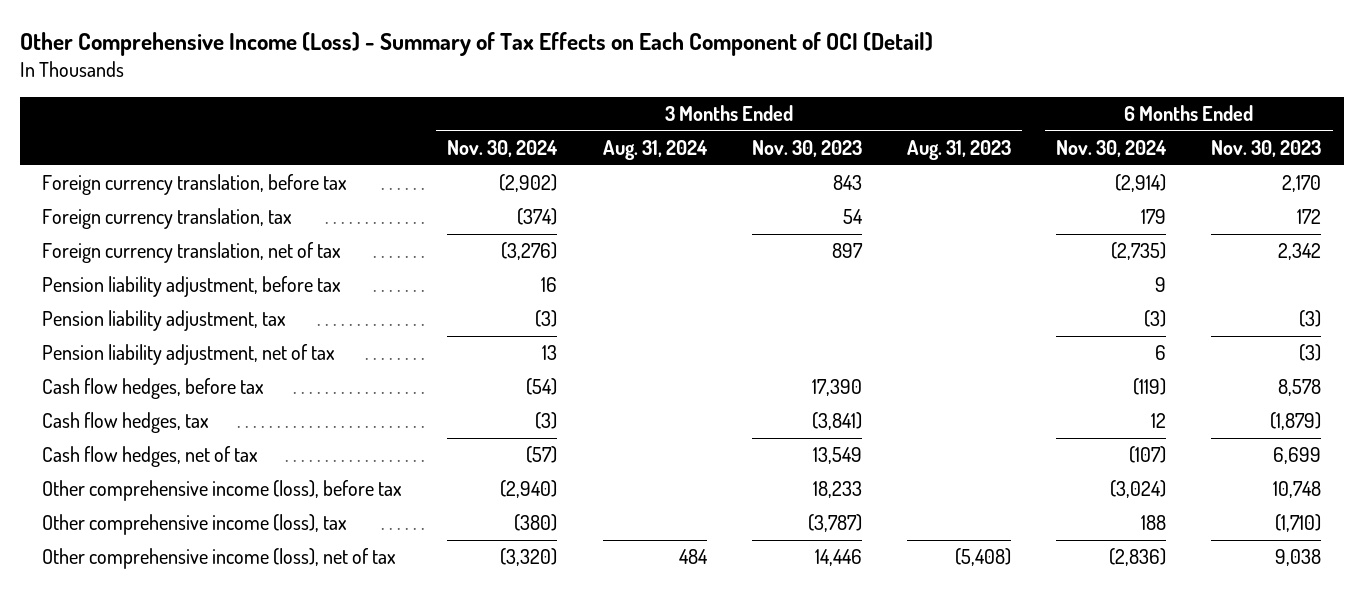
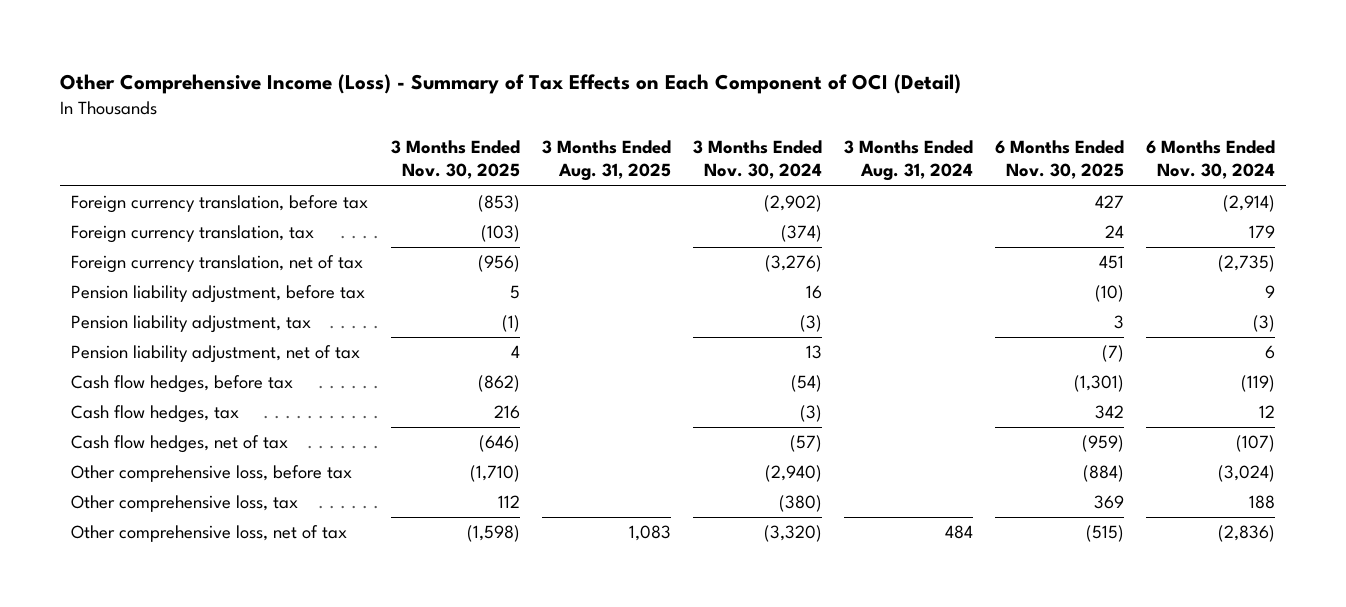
[751,140,862,158] Nov. 30, 2023 -> none
[906,140,1011,161] Aug. 31, 2023 -> none
[1211,140,1322,158] Nov. 30, 2023 -> none
none -> [390,140,520,180] 3 Months Ended Nov. 30, 2025
none -> [541,140,671,182] 3 Months Ended Aug. 31, 2025
none -> [994,140,1124,180] 6 Months Ended Nov. 30, 2025
[42,480,403,502] Other comprehensive income (loss), before tax -> [71,465,353,483] Other comprehensive loss, before tax
[42,514,348,536] Other comprehensive income (loss), tax -> [71,495,299,513] Other comprehensive loss, tax
[42,548,397,570] Other comprehensive income (loss), net of tax -> [71,525,348,543] Other comprehensive loss, net of tax

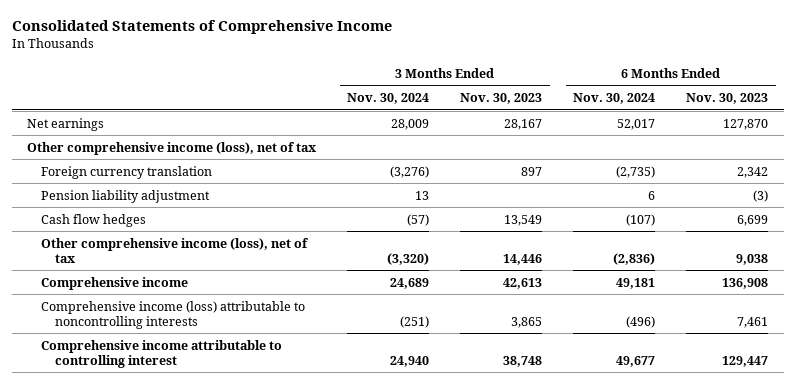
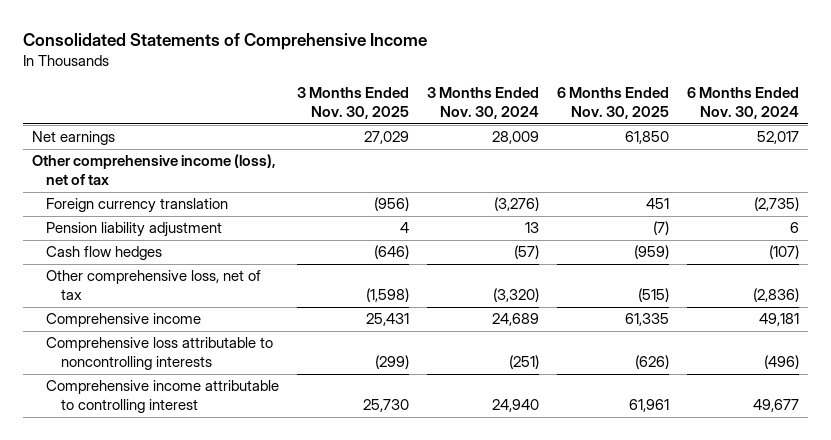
[460,92,543,104] Nov. 30, 2023 -> none
[686,92,769,104] Nov. 30, 2023 -> none
none -> [297,87,410,120] 3 Months Ended Nov. 30, 2025
none -> [557,87,670,120] 6 Months Ended Nov. 30, 2025
[41,237,310,263] Other comprehensive income (loss), net of tax -> [46,270,262,301] Other comprehensive loss, net of tax
[41,300,306,329] Comprehensive income (loss) attributable to noncontrolling interests -> [46,337,274,371] Comprehensive loss attributable to noncontrolling interests

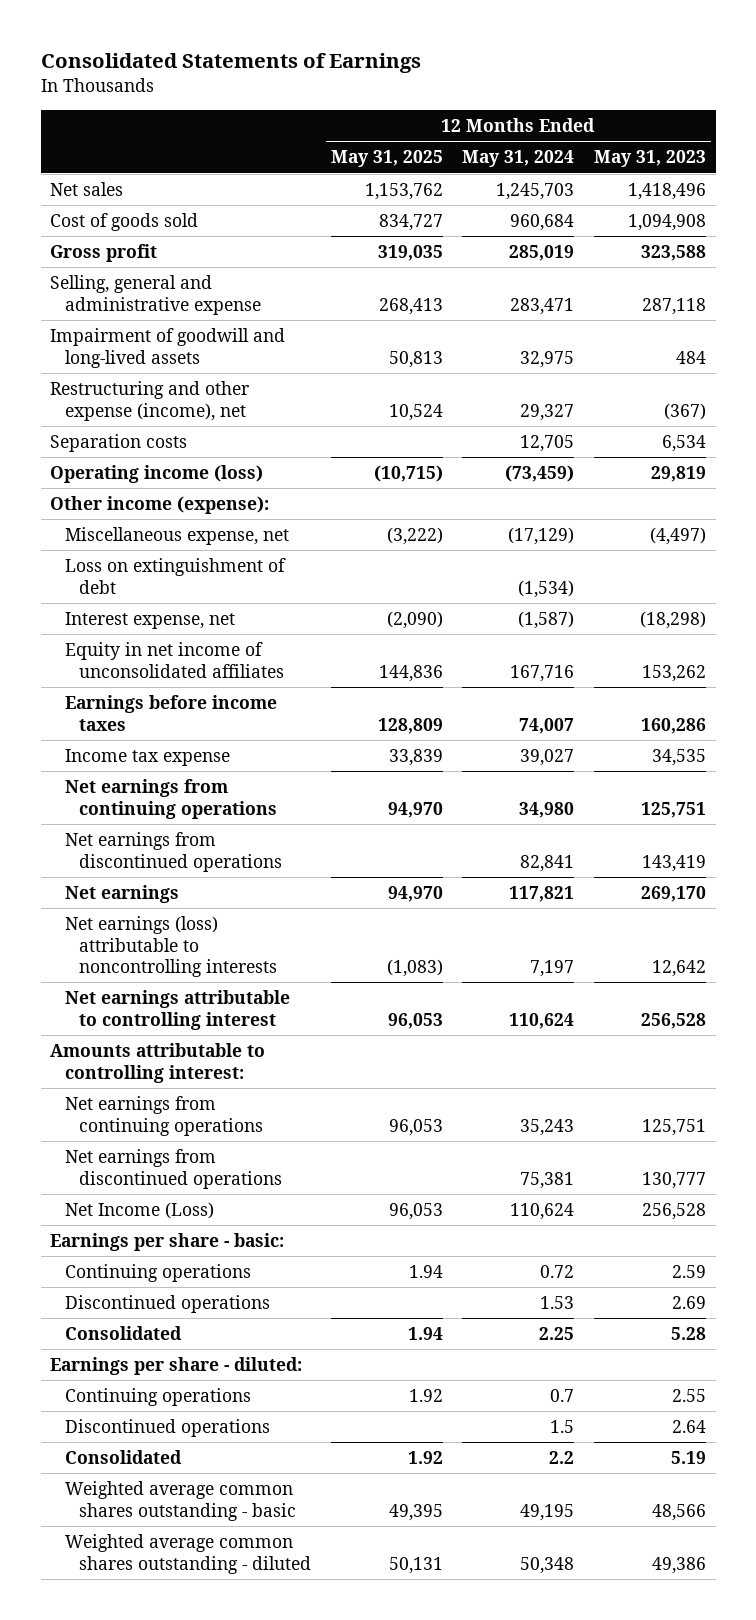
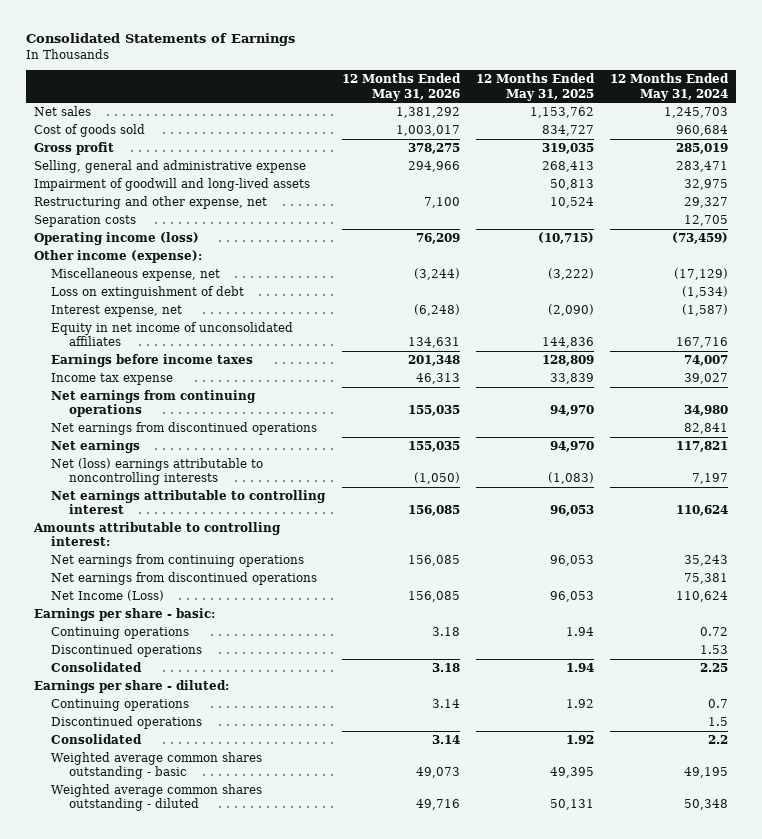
[593,150,706,168] May 31, 2023 -> none
none -> [341,73,461,101] 12 Months Ended May 31, 2026
[50,381,250,421] Restructuring and other expense (income), net -> [33,195,267,209] Restructuring and other expense, net
[64,916,278,978] Net earnings (loss) attributable to noncontrolling interests -> [51,457,264,486] Net (loss) earnings attributable to noncontrolling interests

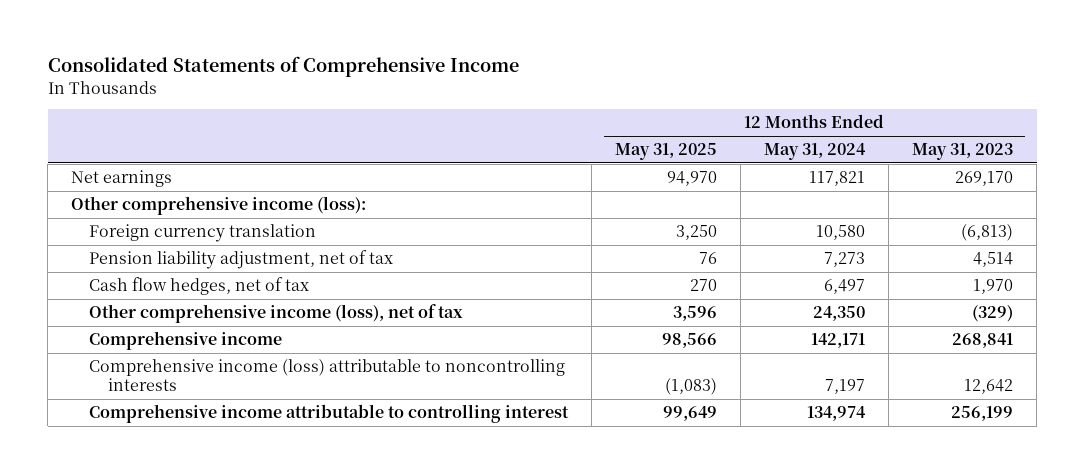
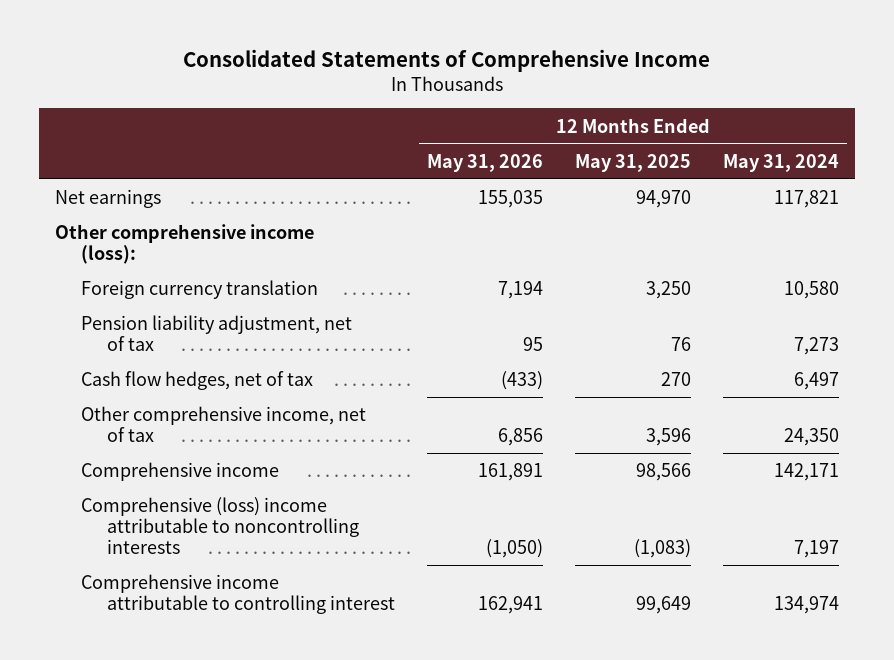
[912,143,1014,161] May 31, 2023 -> none
none -> [426,153,543,172] May 31, 2026
[89,304,464,324] Other comprehensive income (loss), net of tax -> [80,406,366,443] Other comprehensive income, net of tax
[89,359,566,392] Comprehensive income (loss) attributable to noncontrolling interests -> [80,497,359,555] Comprehensive (loss) income attributable to noncontrolling interests

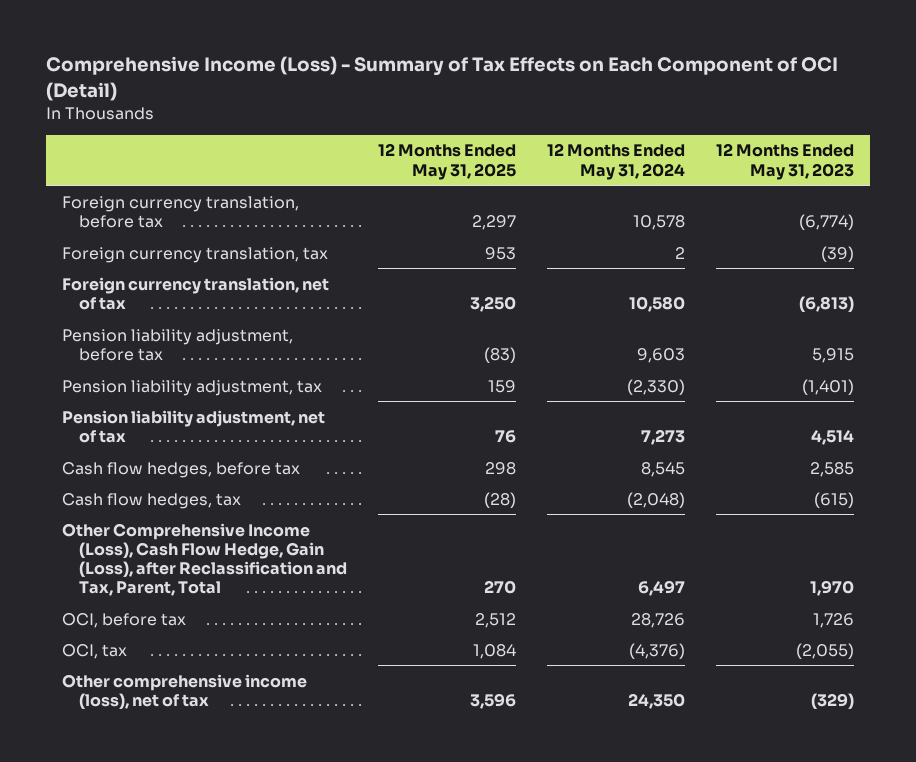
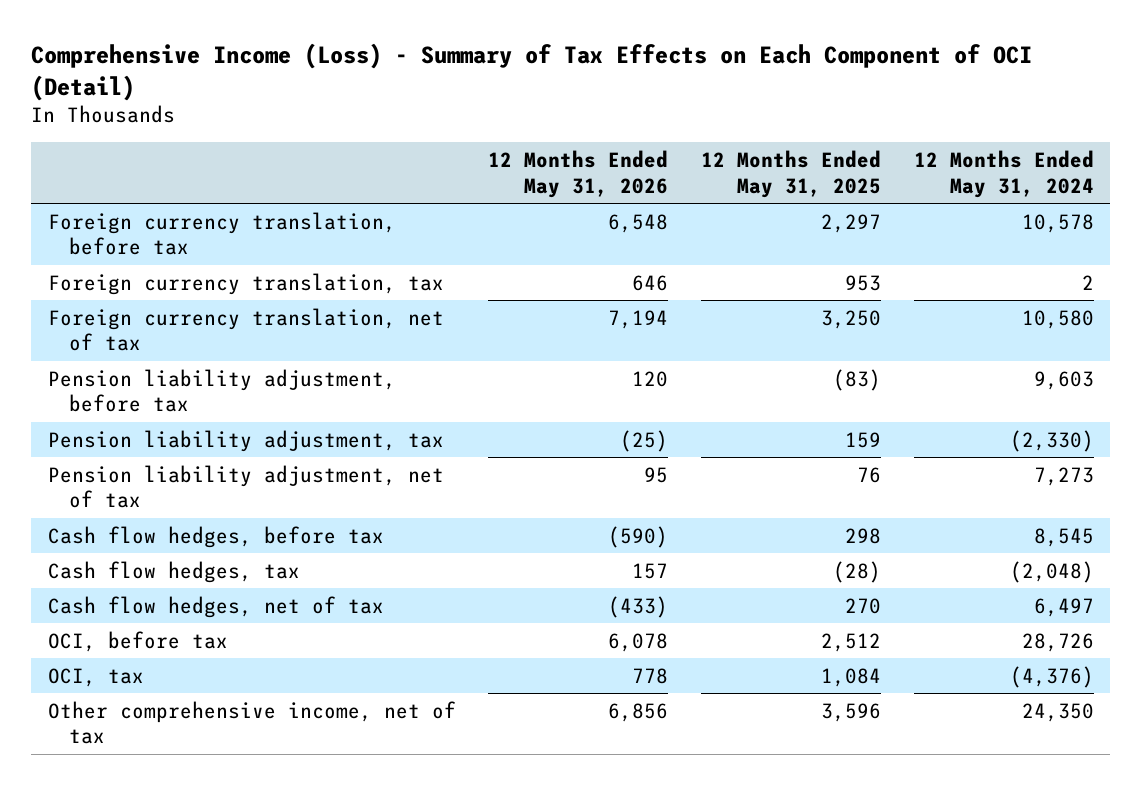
[716,143,855,180] 12 Months Ended May 31, 2023 -> none
none -> [488,150,669,198] 12 Months Ended May 31, 2026
[61,522,347,597] Other Comprehensive Income (Loss), Cash Flow Hedge, Gain (Loss), after Reclassification and Tax, Parent, Total -> [47,595,384,618] Cash flow hedges, net of tax
[61,673,307,709] Other comprehensive income (loss), net of tax -> [47,700,456,745] Other comprehensive income, net of tax

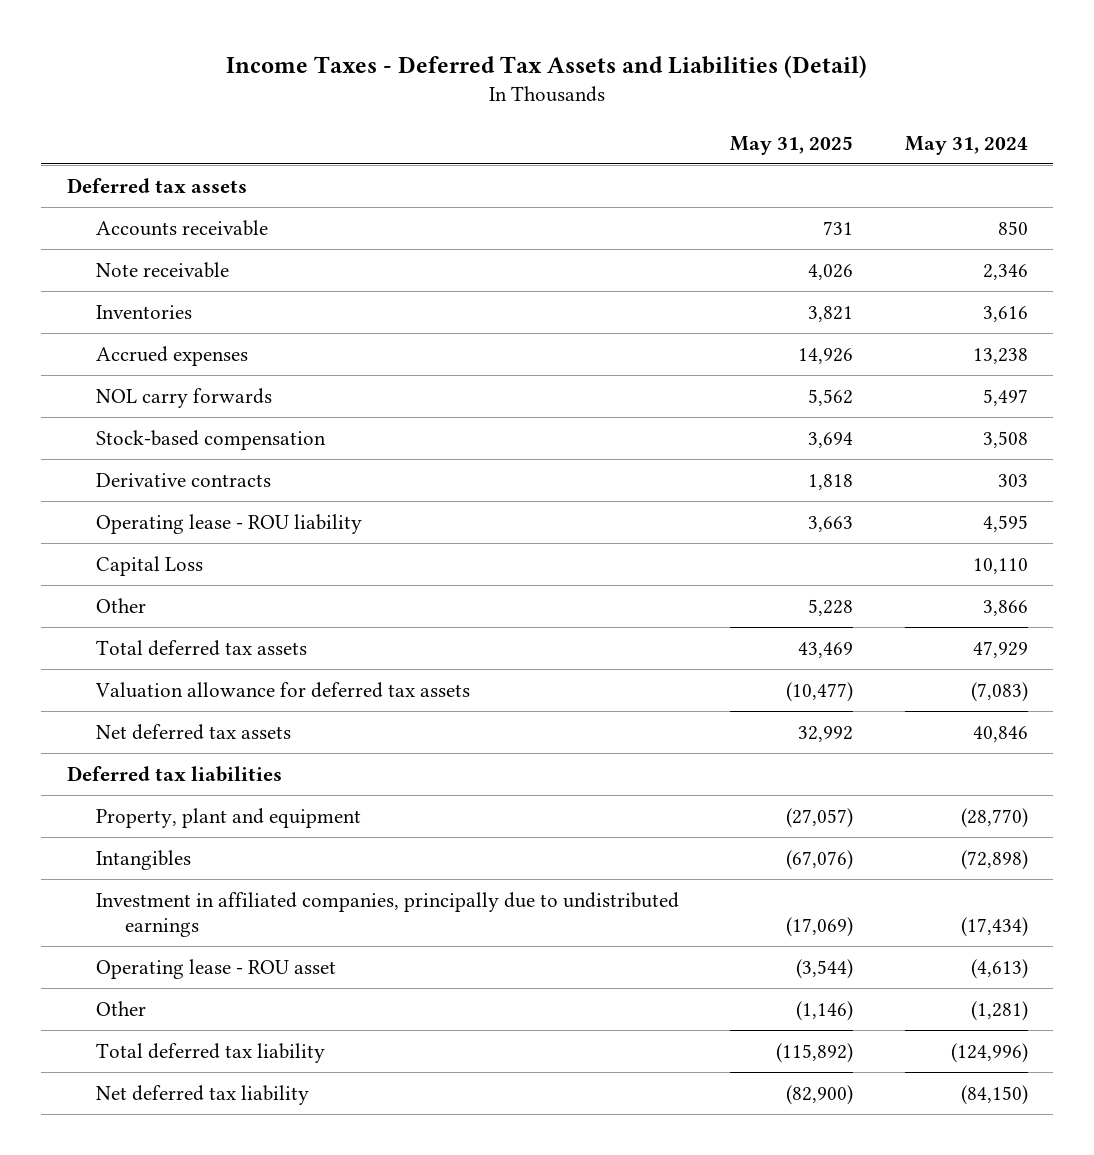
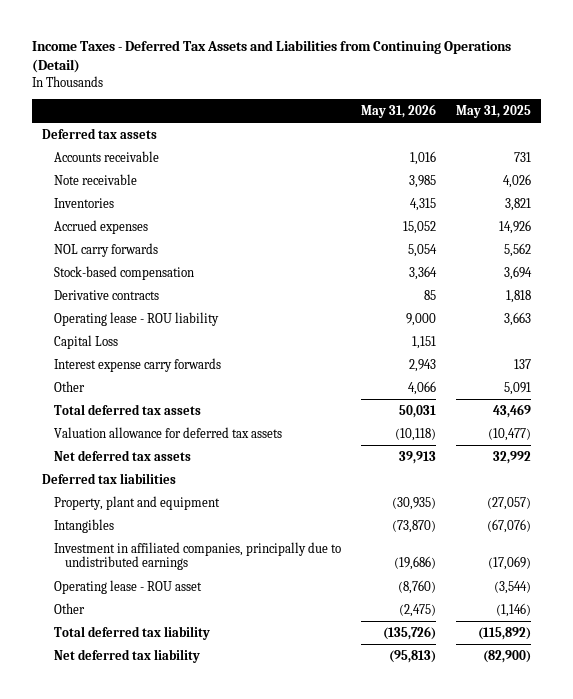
[226,55,868,79] Income Taxes - Deferred Tax Assets and Liabilities (Detail) -> [32,40,512,74] Income Taxes - Deferred Tax Assets and Liabilities from Continuing Operations (Detail)
[904,135,1028,155] May 31, 2024 -> none
none -> [360,103,436,118] May 31, 2026
none -> [53,357,221,372] Interest expense carry forwards
[808,598,854,616] 5,228 -> [503,381,531,395] 5,091

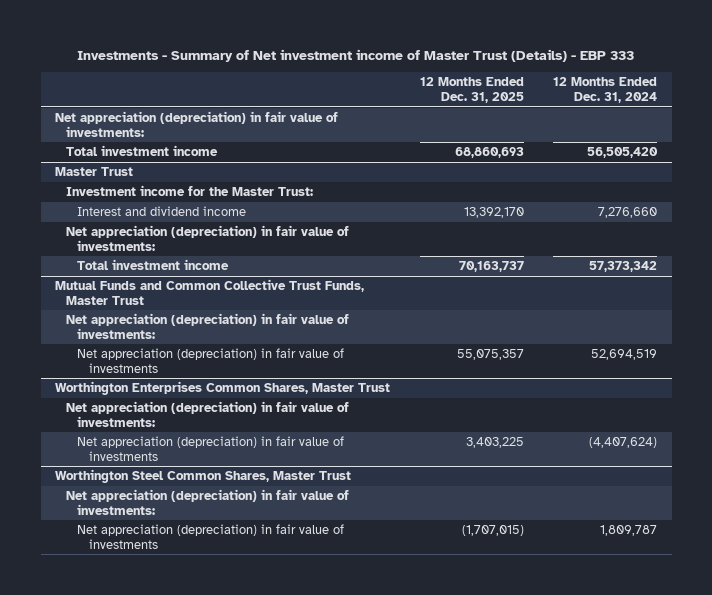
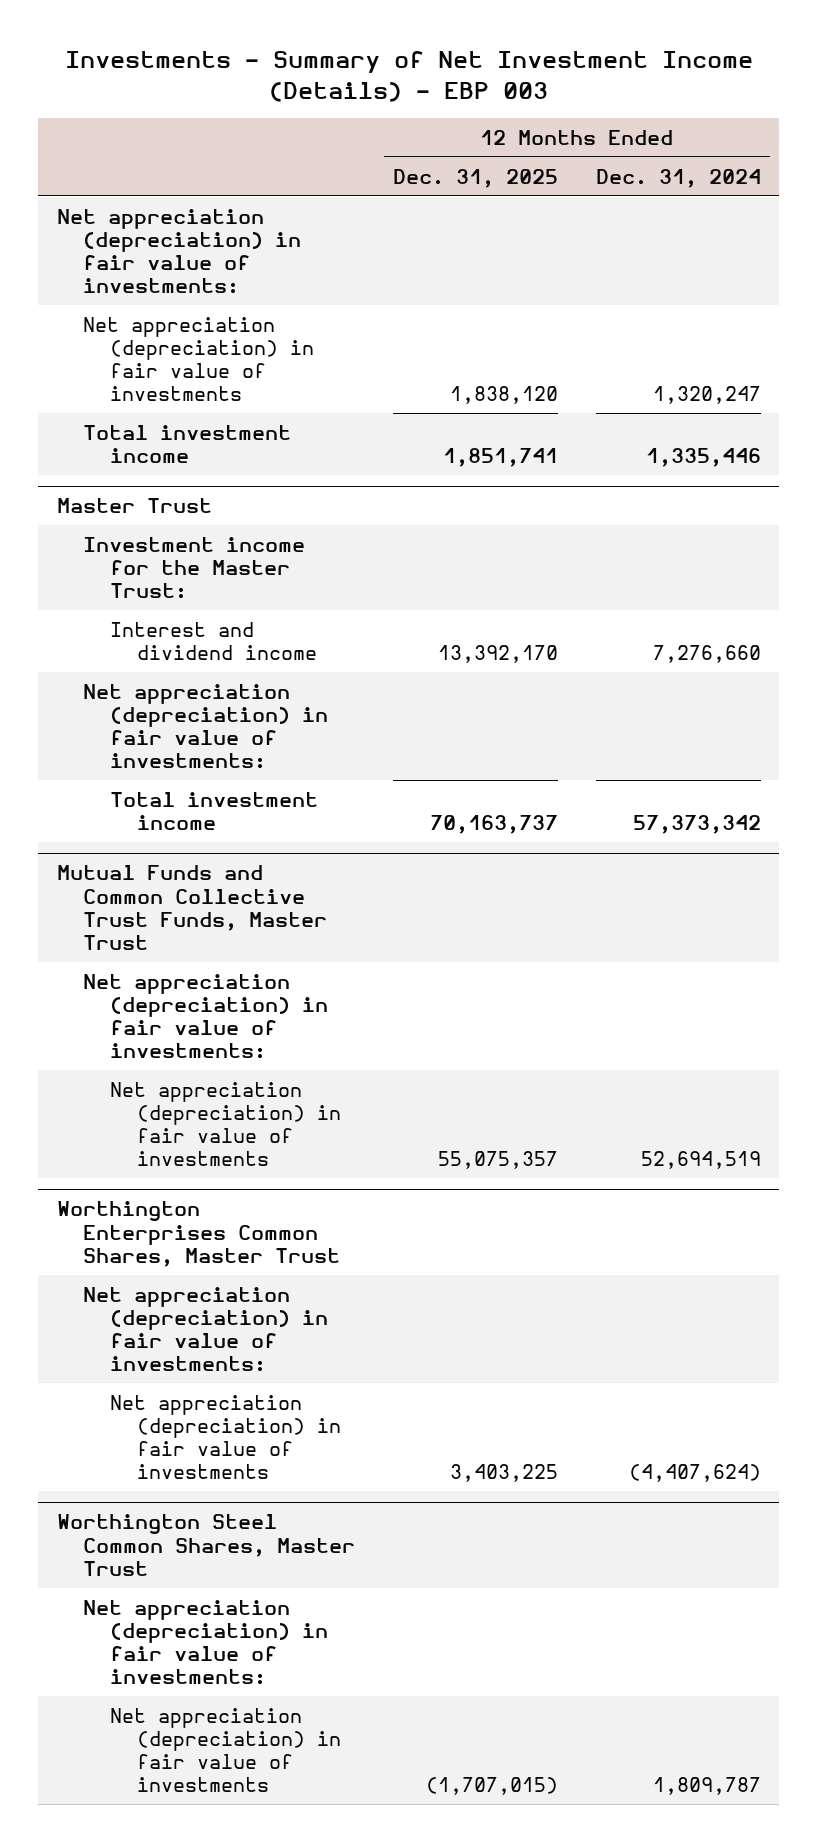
[77,48,635,62] Investments - Summary of Net investment income of Master Trust (Details) - EBP 333 -> [64,51,753,102] Investments - Summary of Net Investment Income (Details) - EBP 003
none -> [83,316,315,402] Net appreciation (depreciation) in fair value of investments
[454,147,524,159] 68,860,693 -> [443,447,559,467] 1,851,741
[587,147,659,159] 56,505,420 -> [645,447,761,467] 1,335,446

